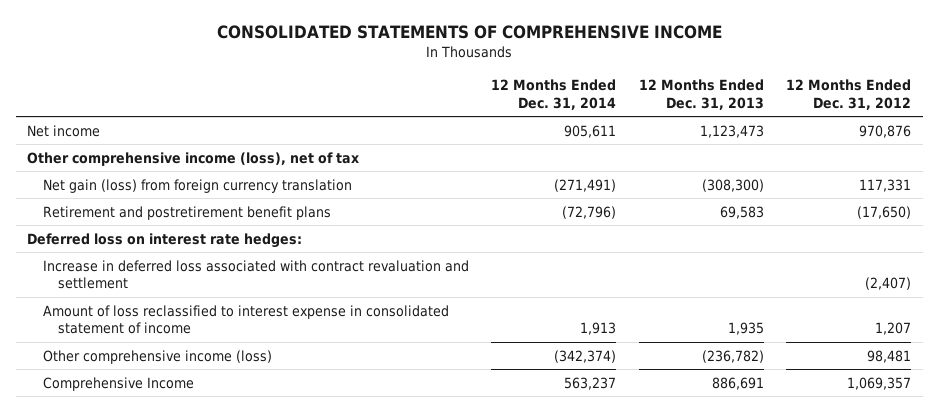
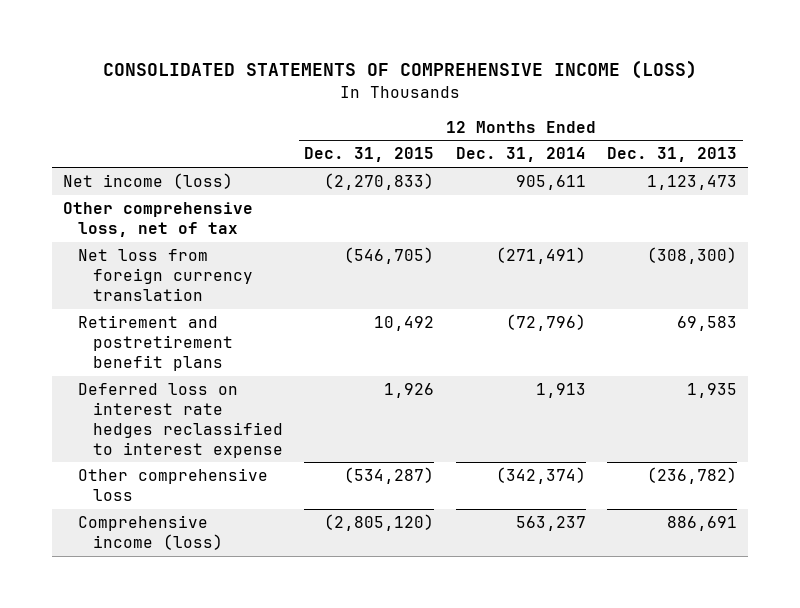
[217,25,723,40] CONSOLIDATED STATEMENTS OF COMPREHENSIVE INCOME -> [103,60,698,80] CONSOLIDATED STATEMENTS OF COMPREHENSIVE INCOME (LOSS)
[786,79,912,110] 12 Months Ended Dec. 31, 2012 -> none
none -> [304,147,435,163] Dec. 31, 2015
[27,124,101,137] Net income -> [62,173,233,190] Net income (loss)
[27,151,360,166] Other comprehensive income (loss), net of tax -> [62,202,253,237] Other comprehensive loss, net of tax
[42,178,352,193] Net gain (loss) from foreign currency translation -> [77,249,253,301] Net loss from foreign currency translation
[27,232,303,248] Deferred loss on interest rate hedges: -> none
[42,259,469,290] Increase in deferred loss associated with contract revaluation and settlement -> none
[42,304,449,335] Amount of loss reclassified to interest expense in consolidated statement of income -> [77,383,283,458] Deferred loss on interest rate hedges reclassified to interest expense
[42,349,272,364] Other comprehensive income (loss) -> [77,468,268,501] Other comprehensive loss
[42,376,194,391] Comprehensive Income -> [77,515,223,550] Comprehensive income (loss)

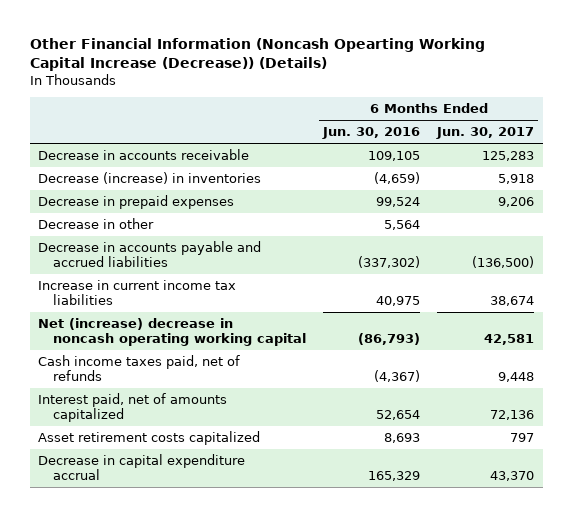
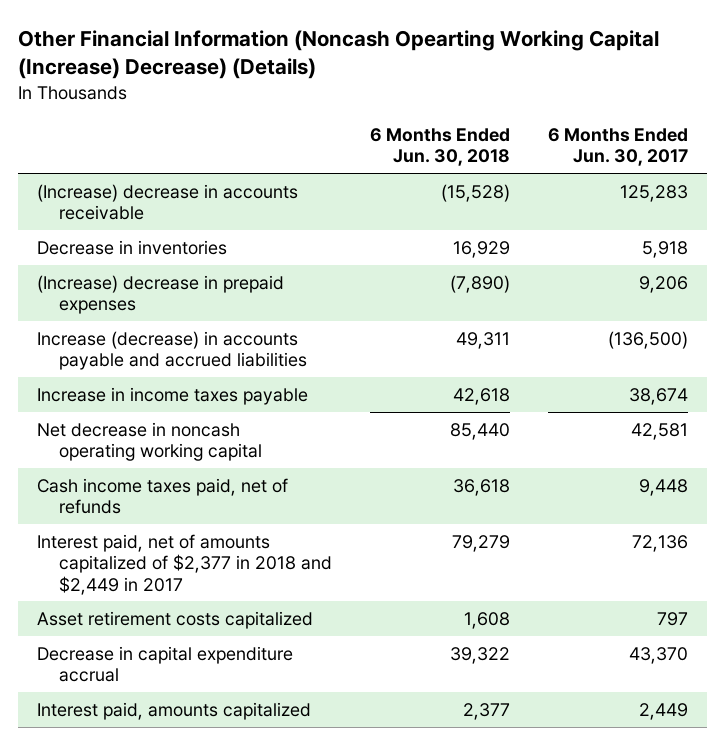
[29,38,485,72] Other Financial Information (Noncash Opearting Working Capital Increase (Decrease)) (Details) -> [18,30,660,80] Other Financial Information (Noncash Opearting Working Capital (Increase) Decrease) (Details)
[321,127,420,140] Jun. 30, 2016 -> none
none -> [369,127,510,167] 6 Months Ended Jun. 30, 2018
[38,217,155,229] Decrease in other -> none
[38,148,250,160] Decrease in accounts receivable -> [37,183,299,221] (Increase) decrease in accounts receivable
[38,171,262,184] Decrease (increase) in inventories -> [37,239,228,255] Decrease in inventories
[38,194,235,209] Decrease in prepaid expenses -> [37,274,285,315] (Increase) decrease in prepaid expenses
[38,240,262,267] Decrease in accounts payable and accrued liabilities -> [37,330,307,371] Increase (decrease) in accounts payable and accrued liabilities
[38,279,237,305] Increase in current income tax liabilities -> [37,386,309,405] Increase in income taxes payable
[38,317,306,346] Net (increase) decrease in noncash operating working capital -> [37,421,262,462] Net decrease in noncash operating working capital
[38,392,228,422] Interest paid, net of amounts capitalized -> [37,533,332,595] Interest paid, net of amounts capitalized of $2,377 in 2018 and $2,449 in 2017
none -> [37,701,312,720] Interest paid, amounts capitalized

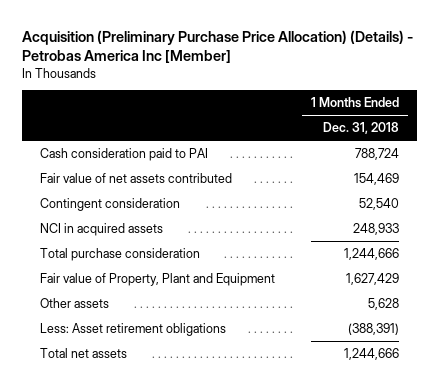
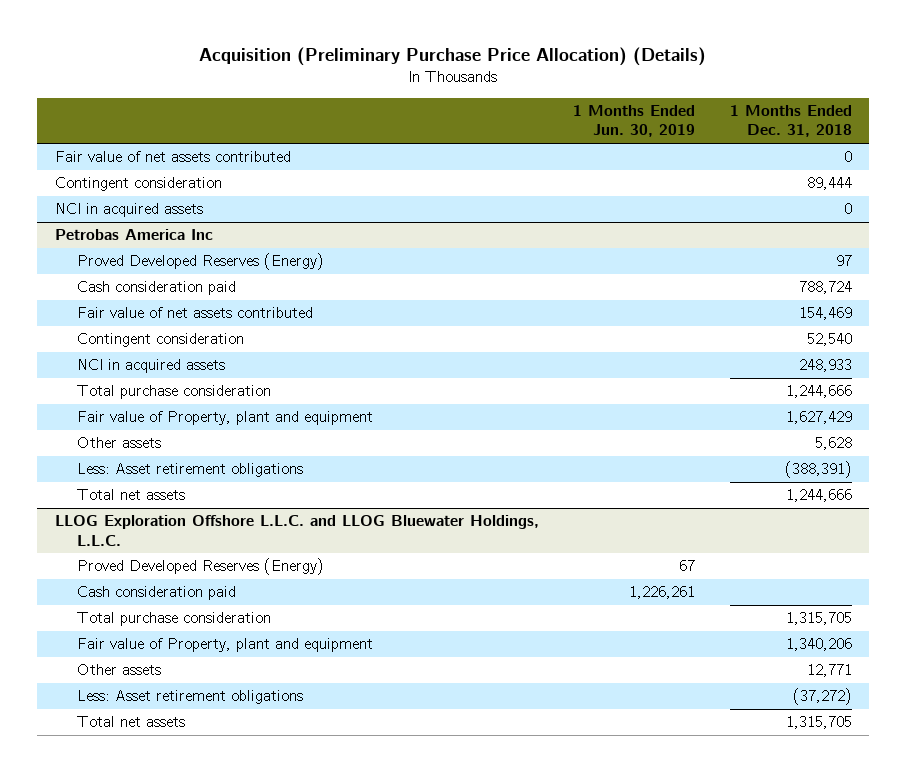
[22,29,414,63] Acquisition (Preliminary Purchase Price Allocation) (Details) - Petrobas America Inc [Member] -> [199,47,707,67] Acquisition (Preliminary Purchase Price Allocation) (Details)
none -> [573,105,696,138] 1 Months Ended Jun. 30, 2019
none -> [54,151,291,163] Fair value of net assets contributed
none -> [54,177,222,192] Contingent consideration
none -> [54,203,203,218] NCI in acquired assets
none -> [54,229,213,241] Petrobas America Inc
none -> [77,253,325,271] Proved Developed Reserves (Energy)
[40,148,209,162] Cash consideration paid to PAI -> [77,281,237,296] Cash consideration paid
[40,273,276,287] Fair value of Property, Plant and Equipment -> [77,411,374,426] Fair value of Property, plant and equipment
none -> [54,515,539,546] LLOG Exploration Offshore L.L.C. and LLOG Bluewater Holdings, L.L.C.
none -> [77,558,325,576] Proved Developed Reserves (Energy)
none -> [77,586,237,601] Cash consideration paid
none -> [77,612,272,627] Total purchase consideration
none -> [77,638,374,653] Fair value of Property, plant and equipment
none -> [77,664,162,676] Other assets
none -> [77,690,304,705] Less: Asset retirement obligations
none -> [77,716,186,728] Total net assets

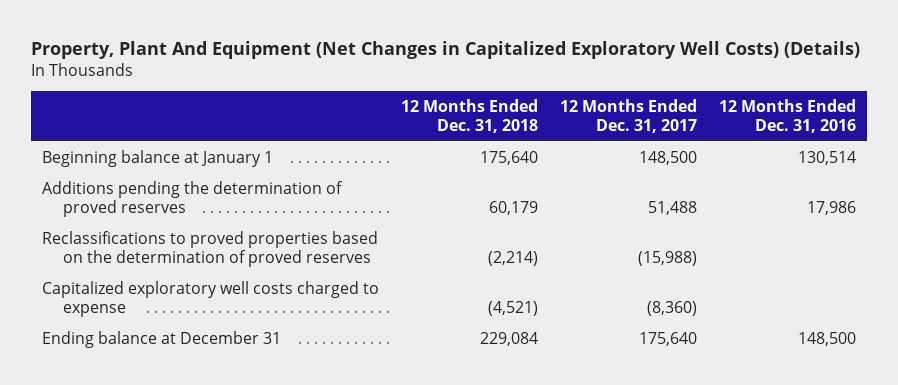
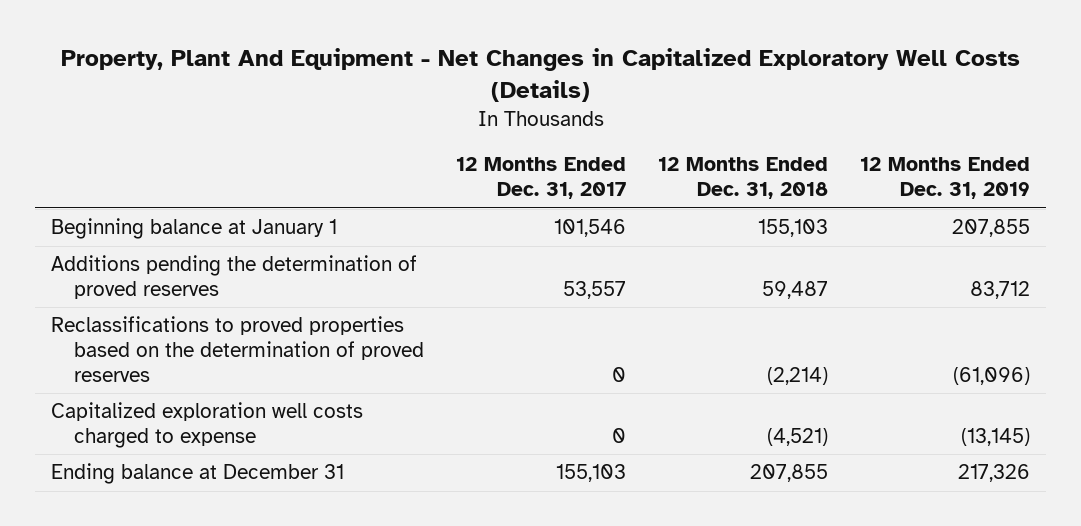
[30,40,860,59] Property, Plant And Equipment (Net Changes in Capitalized Exploratory Well Costs) (Details) -> [60,48,1020,103] Property, Plant And Equipment - Net Changes in Capitalized Exploratory Well Costs (Details)
[719,99,857,133] 12 Months Ended Dec. 31, 2016 -> none
none -> [860,157,1031,200] 12 Months Ended Dec. 31, 2019
[479,150,538,165] 175,640 -> [758,219,829,238] 155,103
[639,150,698,165] 148,500 -> [554,219,627,238] 101,546
[488,200,538,215] 60,179 -> [762,281,829,300] 59,487
[648,200,698,215] 51,488 -> [563,281,627,300] 53,557
[638,250,698,266] (15,988) -> [612,367,627,383] 0
[41,280,379,317] Capitalized exploratory well costs charged to expense -> [50,402,363,449] Capitalized exploration well costs charged to expense
[647,300,698,316] (8,360) -> [612,428,627,444] 0
[479,331,538,346] 229,084 -> [750,464,829,483] 207,855
[639,331,698,346] 175,640 -> [556,464,627,483] 155,103

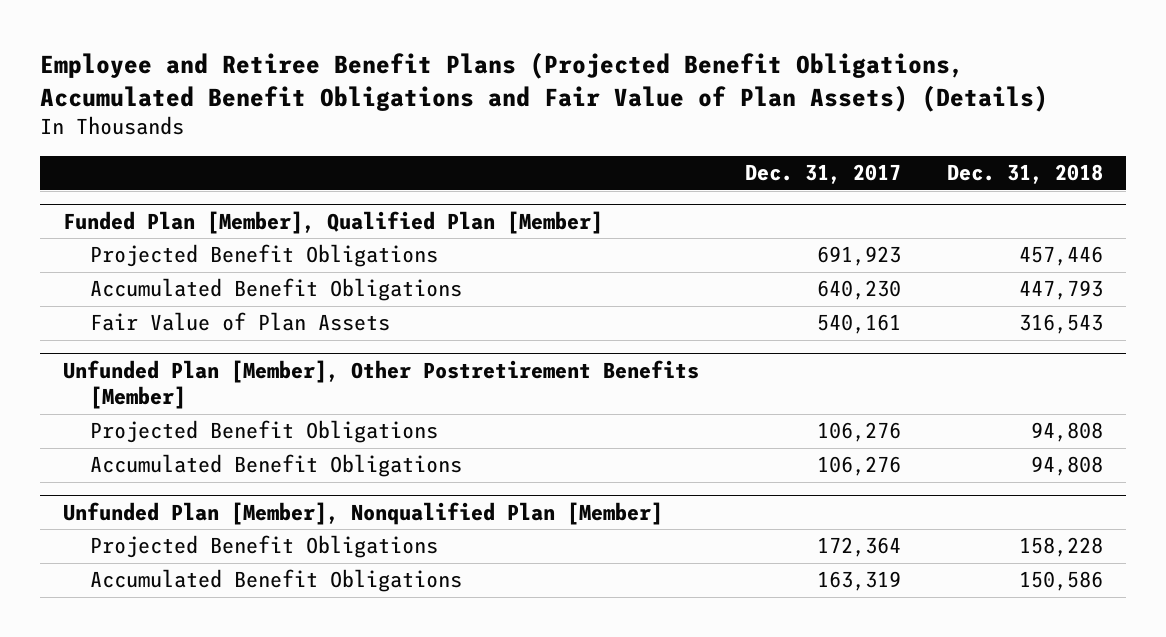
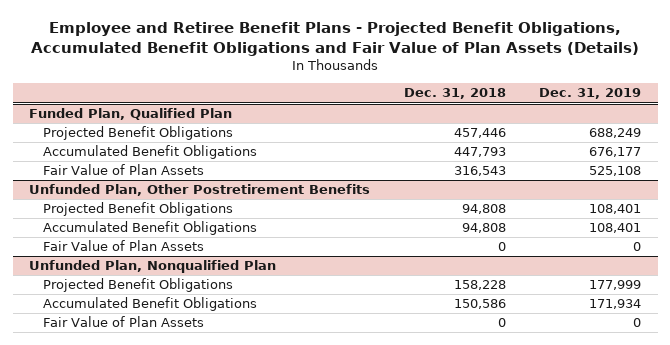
[39,51,1048,112] Employee and Retiree Benefit Plans (Projected Benefit Obligations, Accumulated Benefit Obligations and Fair Value of Plan Assets) (Details) -> [31,21,640,56] Employee and Retiree Benefit Plans - Projected Benefit Obligations, Accumulated Benefit Obligations and Fair Value of Plan Assets (Details)
[744,164,901,185] Dec. 31, 2017 -> none
none -> [538,88,641,100] Dec. 31, 2019
[62,210,603,234] Funded Plan [Member], Qualified Plan [Member] -> [29,108,233,121] Funded Plan, Qualified Plan
[62,359,699,410] Unfunded Plan [Member], Other Postretirement Benefits [Member] -> [29,184,371,197] Unfunded Plan, Other Postretirement Benefits
none -> [43,240,205,252] Fair Value of Plan Assets
[62,501,663,525] Unfunded Plan [Member], Nonqualified Plan [Member] -> [29,260,277,274] Unfunded Plan, Nonqualified Plan
none -> [43,316,205,328] Fair Value of Plan Assets

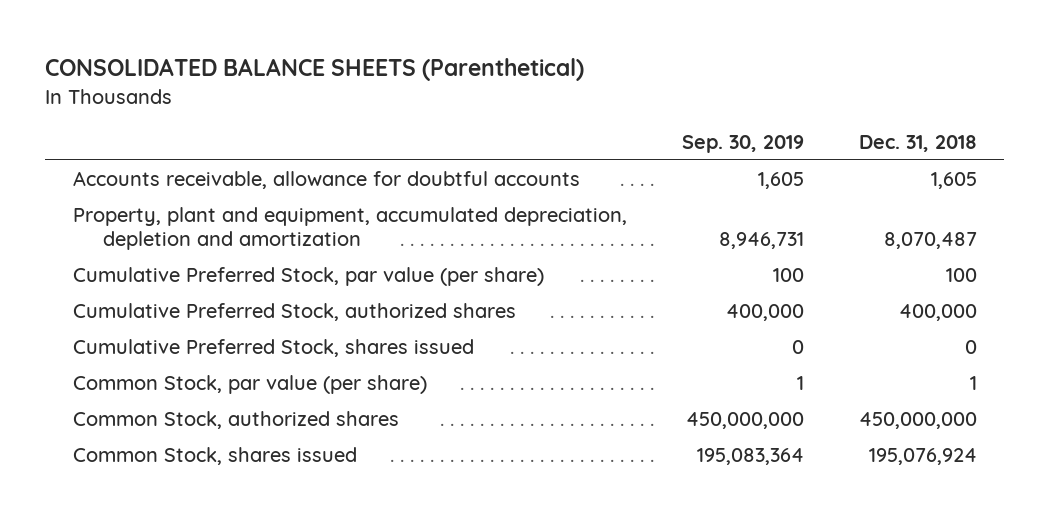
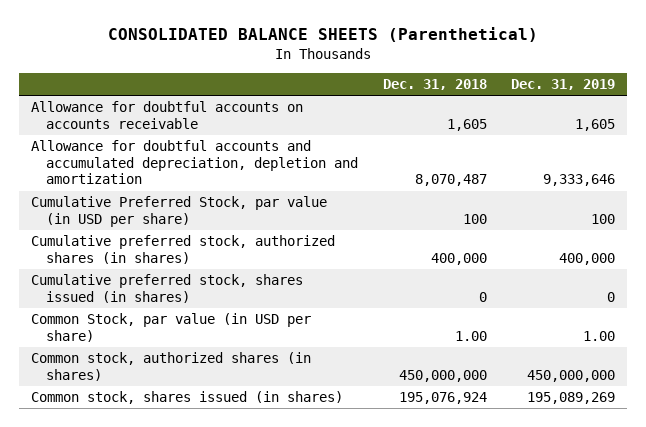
[681,134,804,153] Sep. 30, 2019 -> none
none -> [511,79,616,91] Dec. 31, 2019
[72,171,580,190] Accounts receivable, allowance for doubtful accounts -> [30,101,303,129] Allowance for doubtful accounts on accounts receivable
[72,207,627,251] Property, plant and equipment, accumulated depreciation, depletion and amortization -> [30,140,359,185] Allowance for doubtful accounts and accumulated depreciation, depletion and amortization
[72,267,544,287] Cumulative Preferred Stock, par value (per share) -> [30,196,327,227] Cumulative Preferred Stock, par value (in USD per share)
[72,303,516,322] Cumulative Preferred Stock, authorized shares -> [30,235,335,264] Cumulative preferred stock, authorized shares (in shares)
[72,339,474,358] Cumulative Preferred Stock, shares issued -> [30,274,303,303] Cumulative preferred stock, shares issued (in shares)
[72,375,427,395] Common Stock, par value (per share) -> [30,313,311,342] Common Stock, par value (in USD per share)
[969,376,977,391] 1 -> [454,330,487,341] 1.00
[72,411,399,430] Common Stock, authorized shares -> [30,352,311,381] Common stock, authorized shares (in shares)
[72,447,357,466] Common Stock, shares issued -> [30,391,343,405] Common stock, shares issued (in shares)

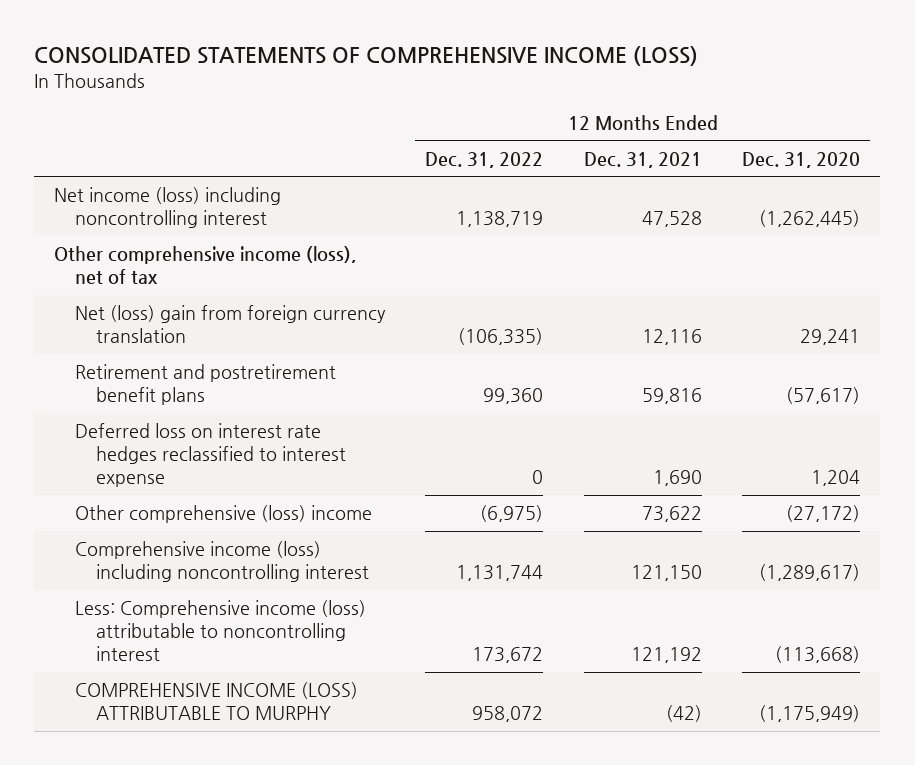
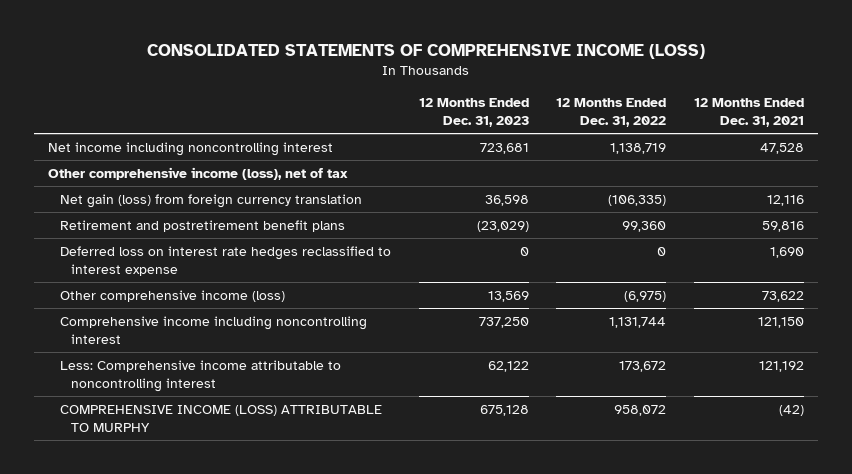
[742,151,861,168] Dec. 31, 2020 -> none
none -> [418,97,529,128] 12 Months Ended Dec. 31, 2023
[54,187,282,229] Net income (loss) including noncontrolling interest -> [48,141,334,156] Net income including noncontrolling interest
[75,305,387,344] Net (loss) gain from foreign currency translation -> [59,193,362,208] Net gain (loss) from foreign currency translation
[75,505,373,524] Other comprehensive (loss) income -> [59,289,285,302] Other comprehensive income (loss)
[75,541,369,583] Comprehensive income (loss) including noncontrolling interest -> [59,315,367,344] Comprehensive income including noncontrolling interest
[75,600,367,662] Less: Comprehensive income (loss) attributable to noncontrolling interest -> [59,359,341,392] Less: Comprehensive income attributable to noncontrolling interest

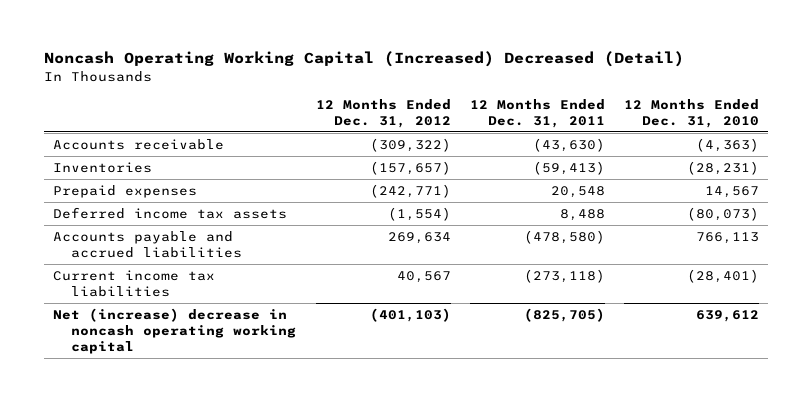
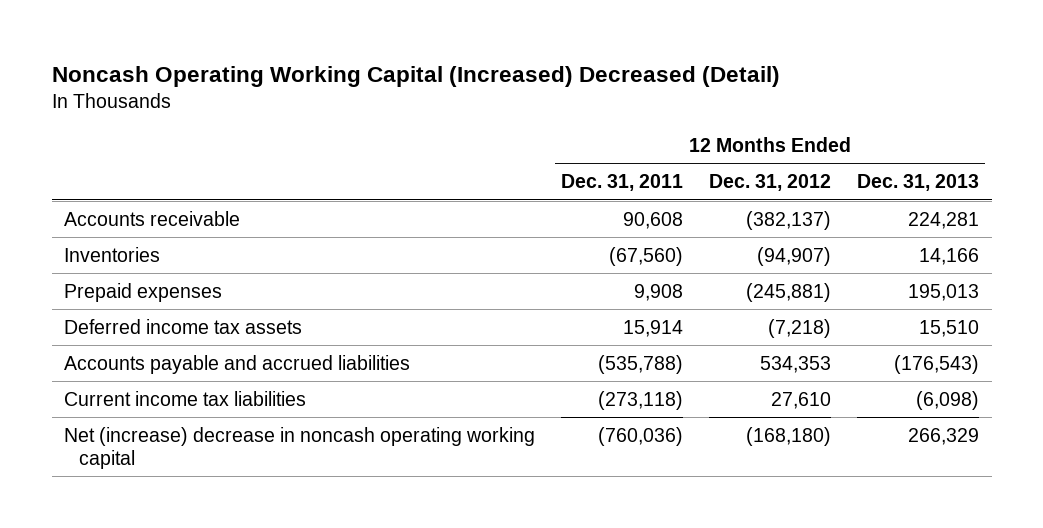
[623,99,759,128] 12 Months Ended Dec. 31, 2010 -> none
none -> [856,174,979,192] Dec. 31, 2013
[369,137,451,152] (309,322) -> [746,210,832,230] (382,137)
[532,137,605,152] (43,630) -> [623,211,684,229] 90,608
[369,160,451,175] (157,657) -> [757,246,832,266] (94,907)
[532,160,605,175] (59,413) -> [609,246,684,266] (67,560)
[369,183,451,198] (242,771) -> [746,282,832,302] (245,881)
[550,185,605,198] 20,548 -> [634,283,684,301] 9,908
[387,206,451,221] (1,554) -> [768,318,832,338] (7,218)
[559,208,605,221] 8,488 -> [623,319,684,337] 15,914
[387,231,451,244] 269,634 -> [760,355,832,373] 534,353
[523,229,605,244] (478,580) -> [598,354,684,374] (535,788)
[396,270,451,283] 40,567 -> [771,391,832,409] 27,610
[369,307,451,322] (401,103) -> [746,426,832,446] (168,180)
[523,307,605,322] (825,705) -> [598,426,684,446] (760,036)

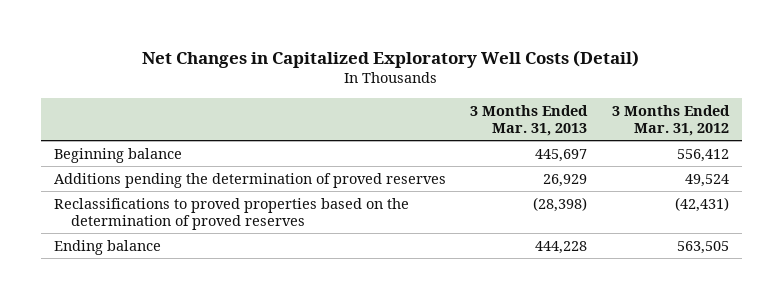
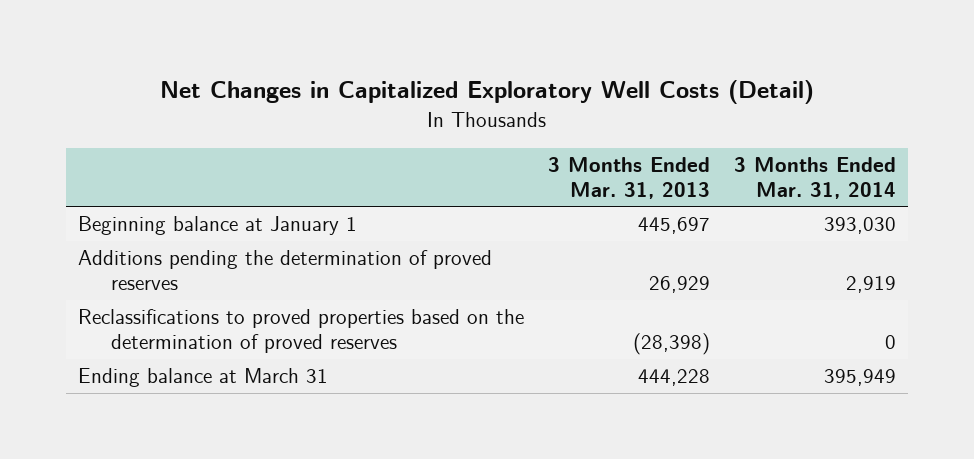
[612,104,731,137] 3 Months Ended Mar. 31, 2012 -> none
none -> [734,156,897,199] 3 Months Ended Mar. 31, 2014
[53,147,182,163] Beginning balance -> [77,216,357,236] Beginning balance at January 1
[53,239,161,255] Ending balance -> [77,368,328,388] Ending balance at March 31

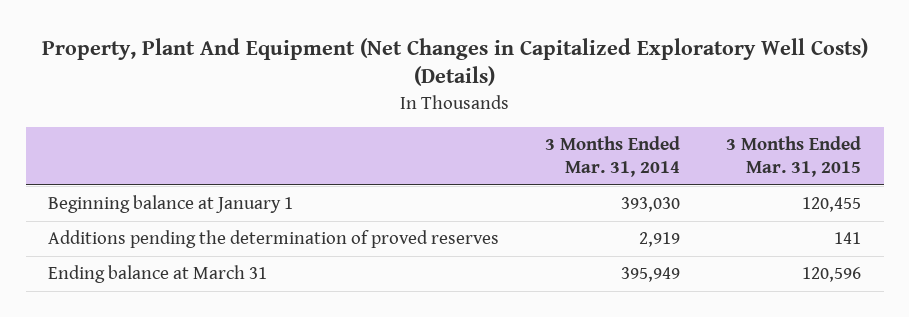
[160,80,815,105] Net Changes in Capitalized Exploratory Well Costs (Detail) -> [41,37,868,87] Property, Plant And Equipment (Net Changes in Capitalized Exploratory Well Costs) (Details)
[548,156,711,199] 3 Months Ended Mar. 31, 2013 -> none
none -> [725,136,861,178] 3 Months Ended Mar. 31, 2015
[77,309,524,354] Reclassifications to proved properties based on the determination of proved reserves -> none

